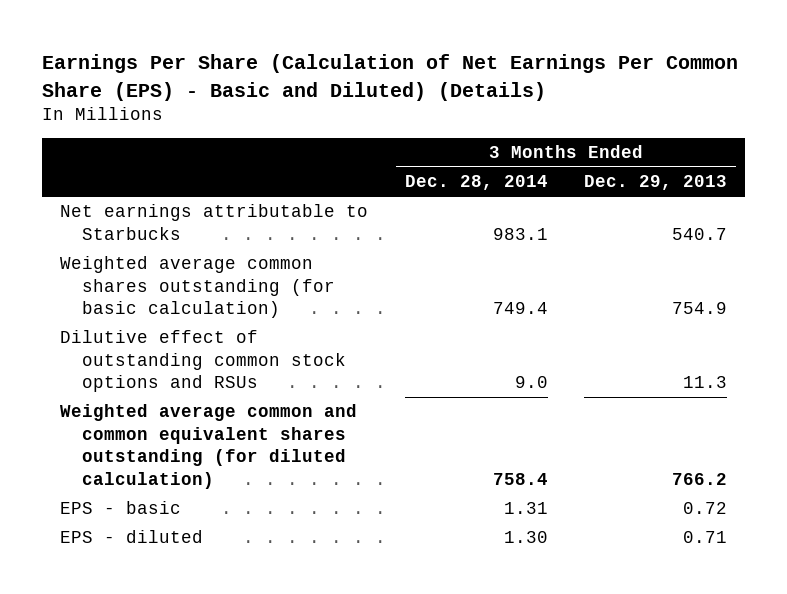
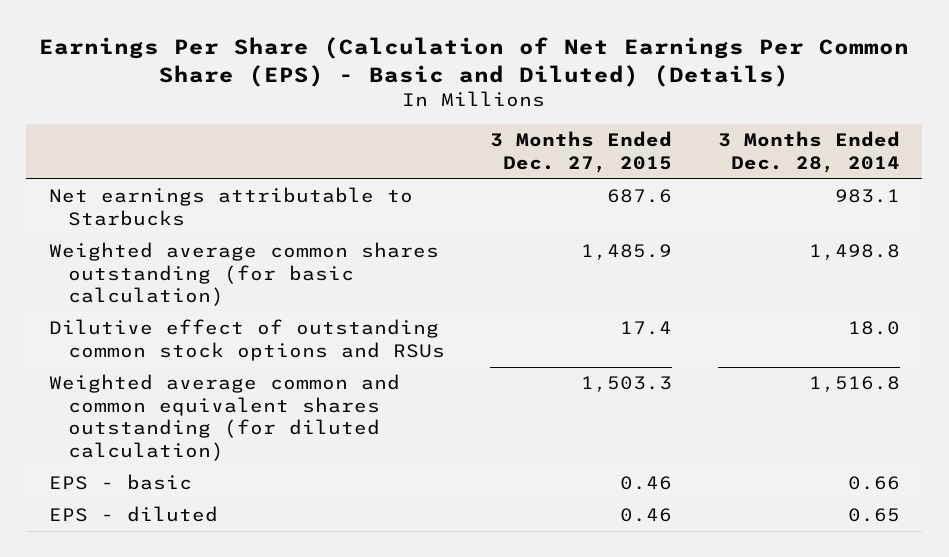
[583,175,727,191] Dec. 29, 2013 -> none
none -> [490,131,673,173] 3 Months Ended Dec. 27, 2015
[492,302,548,315] 749.4 -> [808,244,900,261] 1,498.8
[514,376,548,389] 9.0 -> [847,321,900,336] 18.0
[492,473,548,486] 758.4 -> [808,376,900,393] 1,516.8
[503,502,548,515] 1.31 -> [847,476,900,491] 0.66
[503,531,548,544] 1.30 -> [847,508,900,523] 0.65

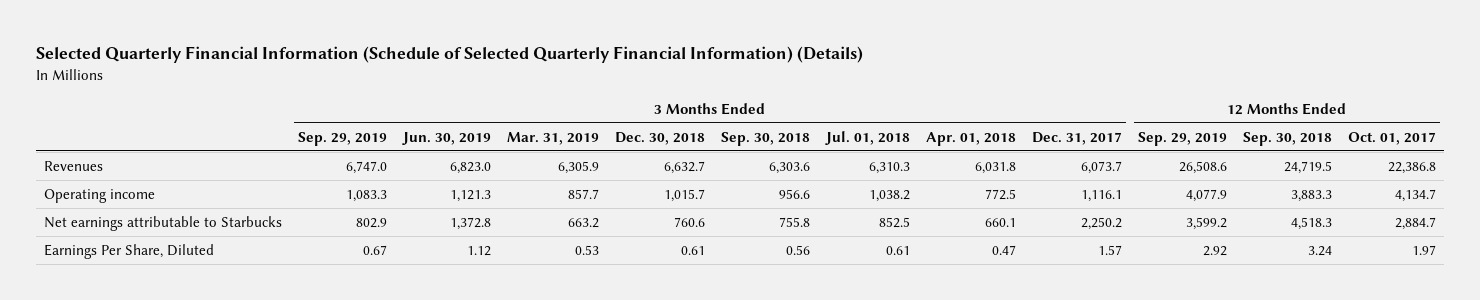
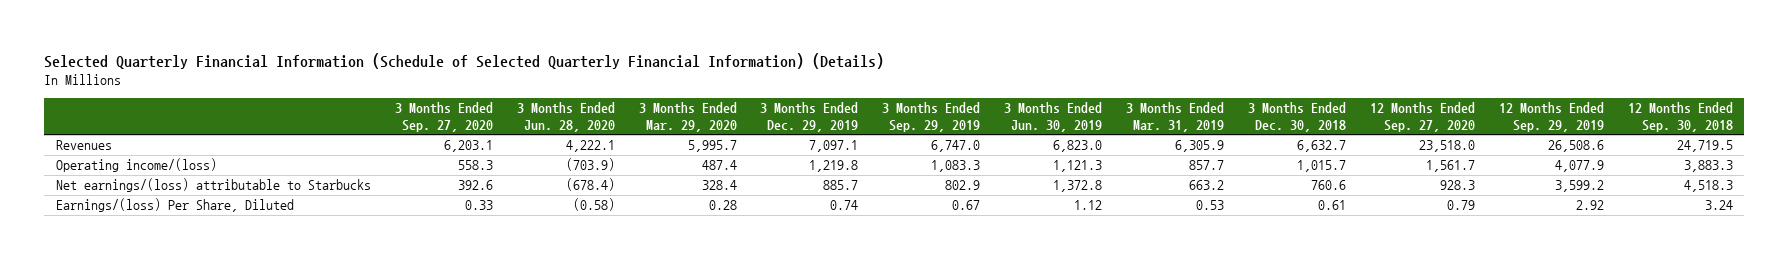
[720,131,810,146] Sep. 30, 2018 -> none
[824,130,910,145] Jul. 01, 2018 -> none
[926,131,1017,146] Apr. 01, 2018 -> none
[1032,131,1123,145] Dec. 31, 2017 -> none
[1348,131,1437,145] Oct. 01, 2017 -> none
none -> [394,102,493,132] 3 Months Ended Sep. 27, 2020
none -> [516,102,615,132] 3 Months Ended Jun. 28, 2020
none -> [638,102,737,132] 3 Months Ended Mar. 29, 2020
none -> [760,102,859,132] 3 Months Ended Dec. 29, 2019
none -> [1369,102,1475,132] 12 Months Ended Sep. 27, 2020
[43,188,155,203] Operating income -> [56,158,218,173] Operating income/(loss)
[43,215,282,231] Net earnings attributable to Starbucks -> [56,178,372,193] Net earnings/(loss) attributable to Starbucks
[43,243,214,259] Earnings Per Share, Diluted -> [56,198,295,213] Earnings/(loss) Per Share, Diluted

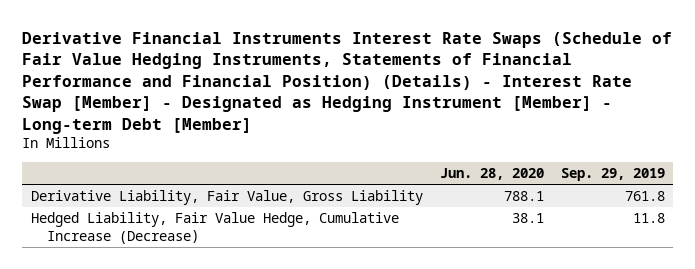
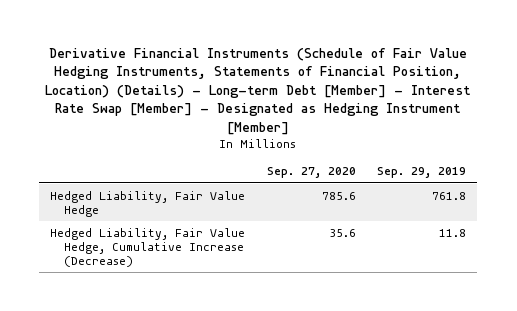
[22,31,673,134] Derivative Financial Instruments Interest Rate Swaps (Schedule of Fair Value Hedging Instruments, Statements of Financial Performance and Financial Position) (Details) - Interest Rate Swap [Member] - Designated as Hedging Instrument [Member] - Long-term Debt [Member] -> [45,47,472,135] Derivative Financial Instruments (Schedule of Fair Value Hedging Instruments, Statements of Financial Position, Location) (Details) - Long-term Debt [Member] - Interest Rate Swap [Member] - Designated as Hedging Instrument [Member]
[439,168,544,181] Jun. 28, 2020 -> none
none -> [266,167,356,179] Sep. 27, 2020
[30,189,423,205] Derivative Liability, Fair Value, Gross Liability -> [50,190,246,217] Hedged Liability, Fair Value Hedge

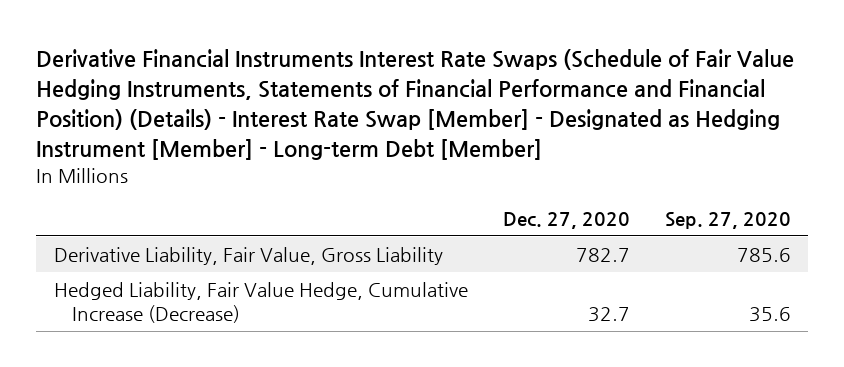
[45,47,472,135] Derivative Financial Instruments (Schedule of Fair Value Hedging Instruments, Statements of Financial Position, Location) (Details) - Long-term Debt [Member] - Interest Rate Swap [Member] - Designated as Hedging Instrument [Member] -> [36,49,795,160] Derivative Financial Instruments Interest Rate Swaps (Schedule of Fair Value Hedging Instruments, Statements of Financial Performance and Financial Position) (Details) - Interest Rate Swap [Member] - Designated as Hedging Instrument [Member] - Long-term Debt [Member]
[377,167,467,179] Sep. 29, 2019 -> none
none -> [502,211,630,229] Dec. 27, 2020
[50,190,246,217] Hedged Liability, Fair Value Hedge -> [53,247,443,266] Derivative Liability, Fair Value, Gross Liability

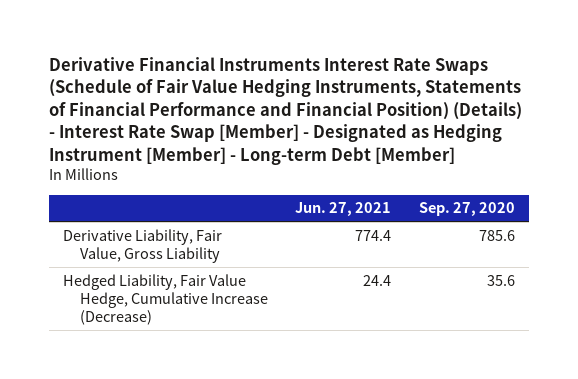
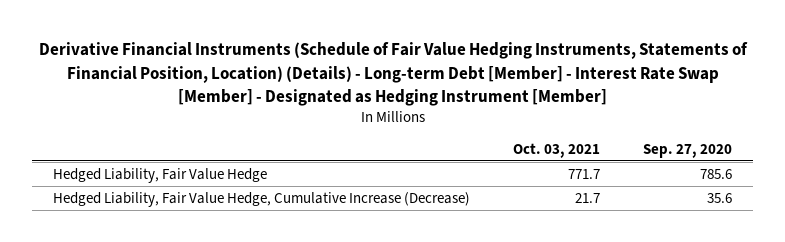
[48,57,522,165] Derivative Financial Instruments Interest Rate Swaps (Schedule of Fair Value Hedging Instruments, Statements of Financial Performance and Financial Position) (Details) - Interest Rate Swap [Member] - Designated as Hedging Instrument [Member] - Long-term Debt [Member] -> [38,42,748,106] Derivative Financial Instruments (Schedule of Fair Value Hedging Instruments, Statements of Financial Position, Location) (Details) - Long-term Debt [Member] - Interest Rate Swap [Member] - Designated as Hedging Instrument [Member]
[295,202,392,217] Jun. 27, 2021 -> none
none -> [513,142,601,158] Oct. 03, 2021
[62,228,222,263] Derivative Liability, Fair Value, Gross Liability -> [53,167,268,183] Hedged Liability, Fair Value Hedge

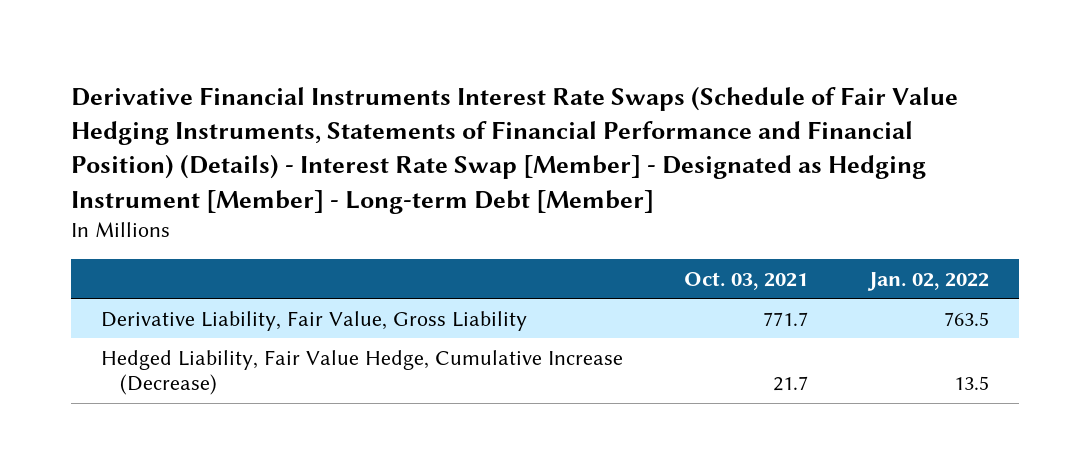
[38,42,748,106] Derivative Financial Instruments (Schedule of Fair Value Hedging Instruments, Statements of Financial Position, Location) (Details) - Long-term Debt [Member] - Interest Rate Swap [Member] - Designated as Hedging Instrument [Member] -> [70,86,958,214] Derivative Financial Instruments Interest Rate Swaps (Schedule of Fair Value Hedging Instruments, Statements of Financial Performance and Financial Position) (Details) - Interest Rate Swap [Member] - Designated as Hedging Instrument [Member] - Long-term Debt [Member]
[642,143,732,158] Sep. 27, 2020 -> none
none -> [866,272,989,292] Jan. 02, 2022
[53,167,268,183] Hedged Liability, Fair Value Hedge -> [101,310,528,331] Derivative Liability, Fair Value, Gross Liability

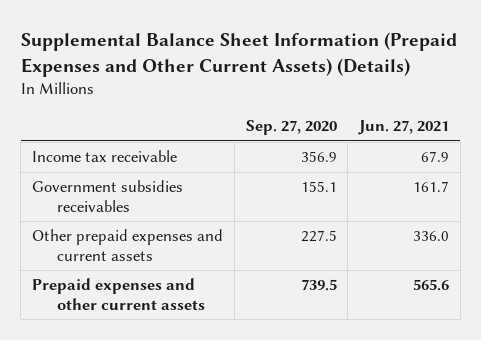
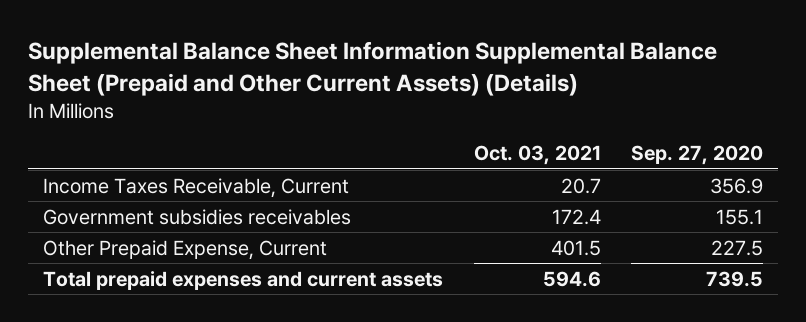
[20,32,457,77] Supplemental Balance Sheet Information (Prepaid Expenses and Other Current Assets) (Details) -> [28,41,718,96] Supplemental Balance Sheet Information Supplemental Balance Sheet (Prepaid and Other Current Assets) (Details)
[357,119,449,135] Jun. 27, 2021 -> none
none -> [473,145,601,166] Oct. 03, 2021
[32,150,178,163] Income tax receivable -> [43,177,350,198] Income Taxes Receivable, Current
[32,229,224,261] Other prepaid expenses and current assets -> [43,239,328,260] Other Prepaid Expense, Current
[32,278,205,310] Prepaid expenses and other current assets -> [43,270,444,290] Total prepaid expenses and current assets

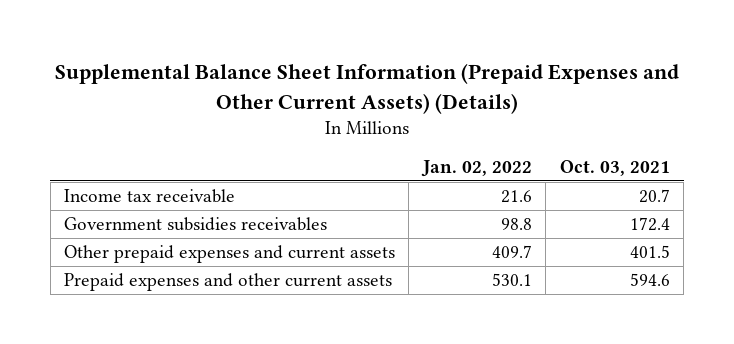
[28,41,718,96] Supplemental Balance Sheet Information Supplemental Balance Sheet (Prepaid and Other Current Assets) (Details) -> [54,63,679,114] Supplemental Balance Sheet Information (Prepaid Expenses and Other Current Assets) (Details)
[630,145,763,166] Sep. 27, 2020 -> none
none -> [420,160,532,178] Jan. 02, 2022
[43,177,350,198] Income Taxes Receivable, Current -> [64,188,236,203] Income tax receivable
[43,239,328,260] Other Prepaid Expense, Current -> [64,244,396,263] Other prepaid expenses and current assets
[43,270,444,290] Total prepaid expenses and current assets -> [64,272,393,291] Prepaid expenses and other current assets

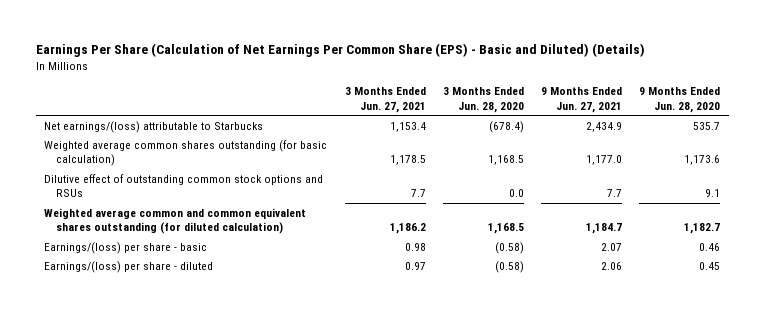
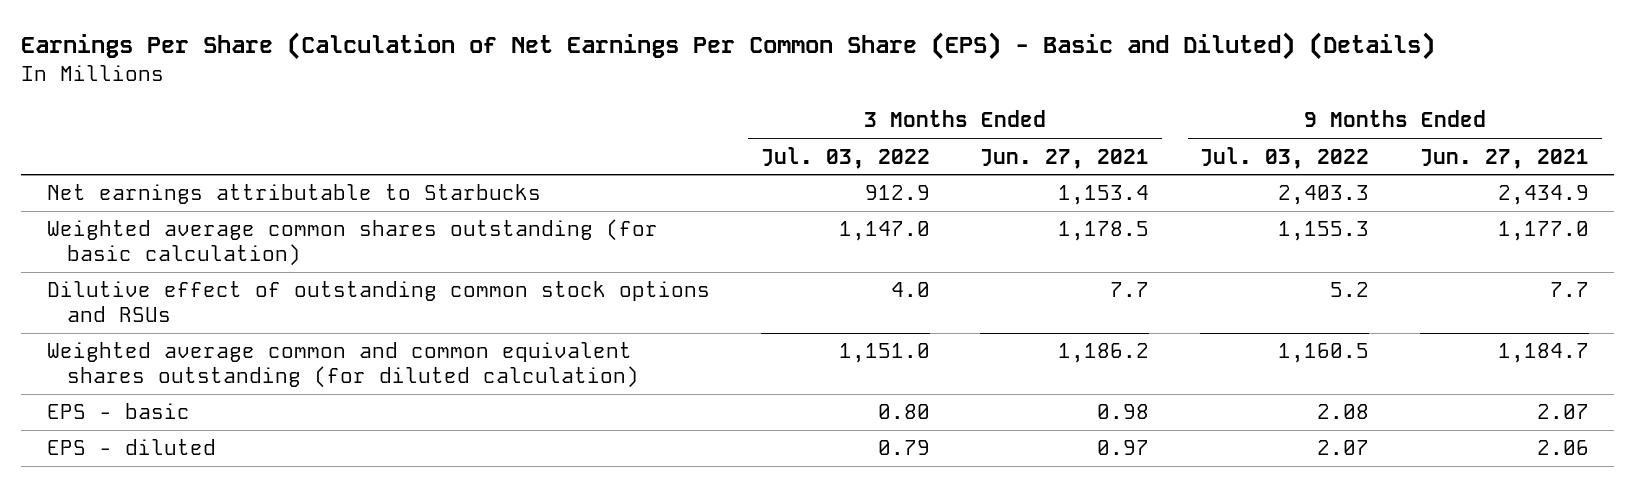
[442,87,524,113] 3 Months Ended Jun. 28, 2020 -> none
[639,87,721,113] 9 Months Ended Jun. 28, 2020 -> none
none -> [760,146,930,169] Jul. 03, 2022
none -> [1200,146,1370,169] Jul. 03, 2022
[44,120,264,133] Net earnings/(loss) attributable to Starbucks -> [46,184,541,205] Net earnings attributable to Starbucks
[44,241,208,254] Earnings/(loss) per share - basic -> [46,403,190,420] EPS - basic
[44,260,214,273] Earnings/(loss) per share - diluted -> [46,439,216,456] EPS - diluted

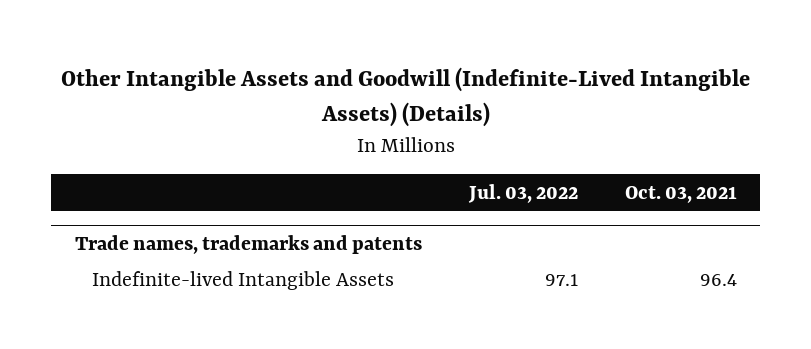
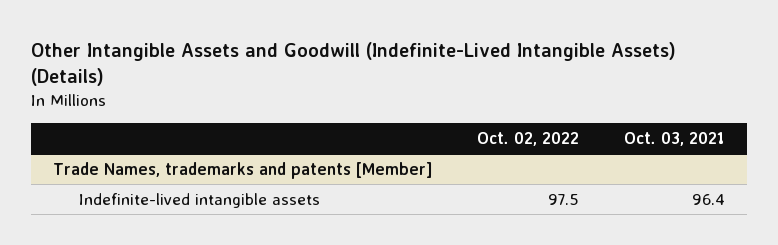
[467,183,578,203] Jul. 03, 2022 -> none
none -> [477,131,580,146] Oct. 02, 2022
[74,235,422,255] Trade names, trademarks and patents -> [52,161,433,179] Trade Names, trademarks and patents [Member]
[91,271,394,291] Indefinite-lived Intangible Assets -> [78,192,320,208] Indefinite-lived intangible assets

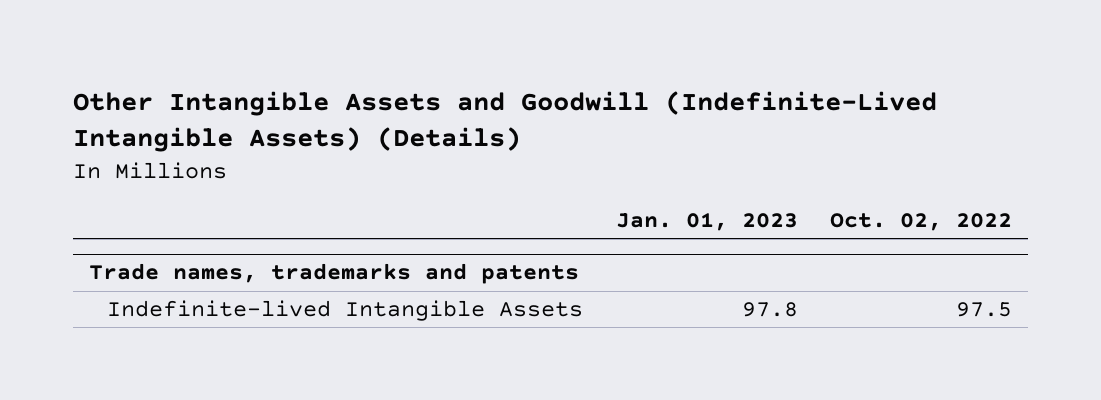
[623,131,725,146] Oct. 03, 2021 -> none
none -> [615,212,798,232] Jan. 01, 2023
[52,161,433,179] Trade Names, trademarks and patents [Member] -> [88,263,579,285] Trade names, trademarks and patents
[78,192,320,208] Indefinite-lived intangible assets -> [107,300,584,322] Indefinite-lived Intangible Assets

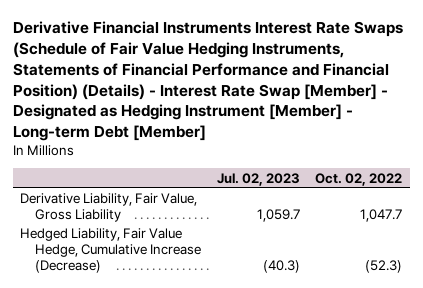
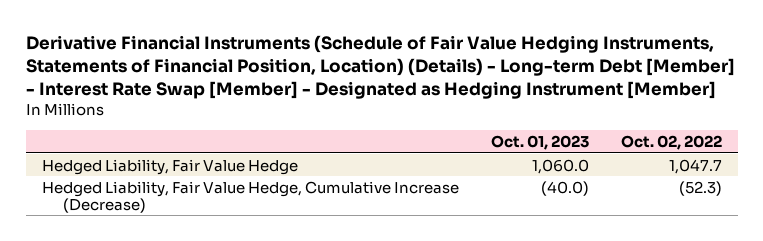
[12,21,403,142] Derivative Financial Instruments Interest Rate Swaps (Schedule of Fair Value Hedging Instruments, Statements of Financial Performance and Financial Position) (Details) - Interest Rate Swap [Member] - Designated as Hedging Instrument [Member] - Long-term Debt [Member] -> [25,34,735,100] Derivative Financial Instruments (Schedule of Fair Value Hedging Instruments, Statements of Financial Position, Location) (Details) - Long-term Debt [Member] - Interest Rate Swap [Member] - Designated as Hedging Instrument [Member]
[216,172,300,186] Jul. 02, 2023 -> none
none -> [490,134,589,150] Oct. 01, 2023
[20,193,198,223] Derivative Liability, Fair Value, Gross Liability -> [41,158,298,175] Hedged Liability, Fair Value Hedge

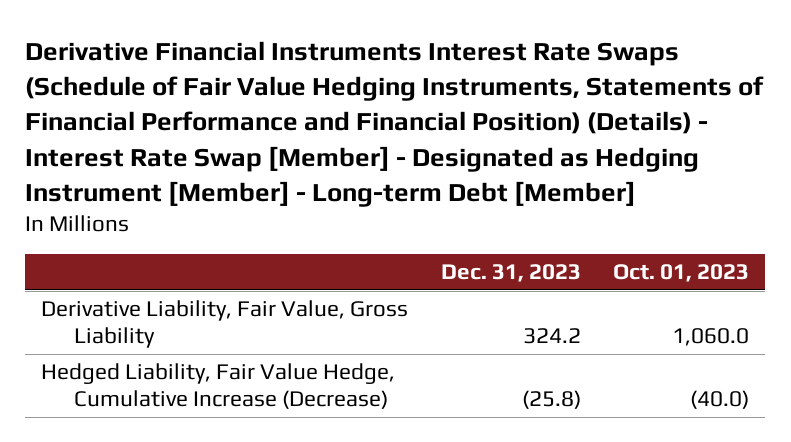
[25,34,735,100] Derivative Financial Instruments (Schedule of Fair Value Hedging Instruments, Statements of Financial Position, Location) (Details) - Long-term Debt [Member] - Interest Rate Swap [Member] - Designated as Hedging Instrument [Member] -> [25,41,765,207] Derivative Financial Instruments Interest Rate Swaps (Schedule of Fair Value Hedging Instruments, Statements of Financial Performance and Financial Position) (Details) - Interest Rate Swap [Member] - Designated as Hedging Instrument [Member] - Long-term Debt [Member]
[620,134,722,150] Oct. 02, 2022 -> none
none -> [440,264,581,283] Dec. 31, 2023
[41,158,298,175] Hedged Liability, Fair Value Hedge -> [41,300,409,349] Derivative Liability, Fair Value, Gross Liability

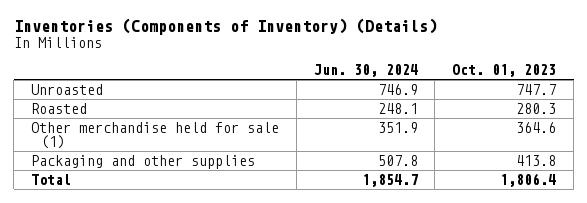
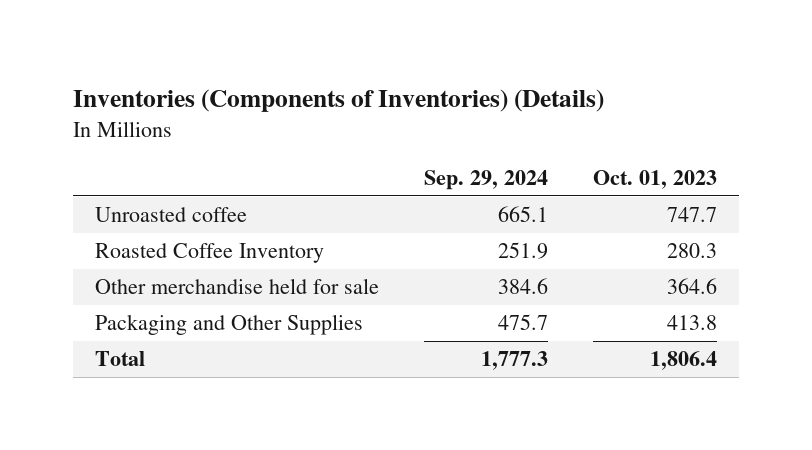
[13,18,437,36] Inventories (Components of Inventory) (Details) -> [73,89,605,113] Inventories (Components of Inventories) (Details)
[313,64,418,78] Jun. 30, 2024 -> none
none -> [423,169,548,190] Sep. 29, 2024
[31,83,104,95] Unroasted -> [95,207,248,223] Unroasted coffee
[31,102,88,114] Roasted -> [95,243,325,264] Roasted Coffee Inventory
[31,121,280,150] Other merchandise held for sale (1) -> [95,278,380,295] Other merchandise held for sale
[31,154,256,169] Packaging and other supplies -> [95,314,364,336] Packaging and Other Supplies

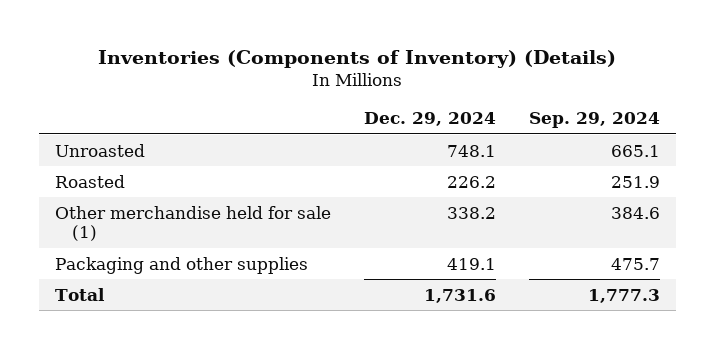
[73,89,605,113] Inventories (Components of Inventories) (Details) -> [98,50,617,69] Inventories (Components of Inventory) (Details)
[592,169,717,189] Oct. 01, 2023 -> none
none -> [363,112,496,127] Dec. 29, 2024
[95,207,248,223] Unroasted coffee -> [55,143,146,157] Unroasted
[95,243,325,264] Roasted Coffee Inventory -> [55,174,126,188] Roasted
[95,278,380,295] Other merchandise held for sale -> [55,205,332,242] Other merchandise held for sale (1)
[95,314,364,336] Packaging and Other Supplies -> [55,256,309,274] Packaging and other supplies

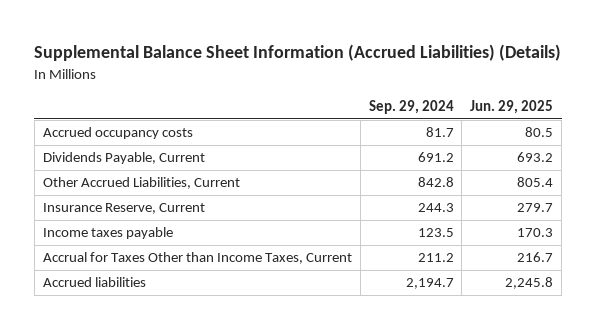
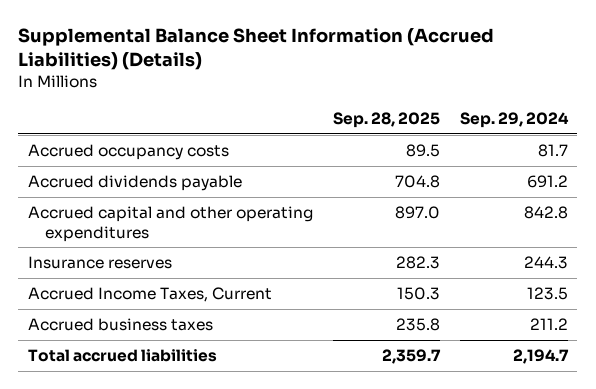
[470,100,554,115] Jun. 29, 2025 -> none
none -> [332,111,440,128] Sep. 28, 2025
[42,152,205,165] Dividends Payable, Current -> [28,175,243,192] Accrued dividends payable
[42,177,240,190] Other Accrued Liabilities, Current -> [28,206,314,242] Accrued capital and other operating expenditures
[42,203,205,215] Insurance Reserve, Current -> [28,256,173,270] Insurance reserves
[42,227,173,240] Income taxes payable -> [28,287,273,303] Accrued Income Taxes, Current
[42,252,352,265] Accrual for Taxes Other than Income Taxes, Current -> [28,318,214,332] Accrued business taxes
[42,277,146,288] Accrued liabilities -> [28,349,218,363] Total accrued liabilities

